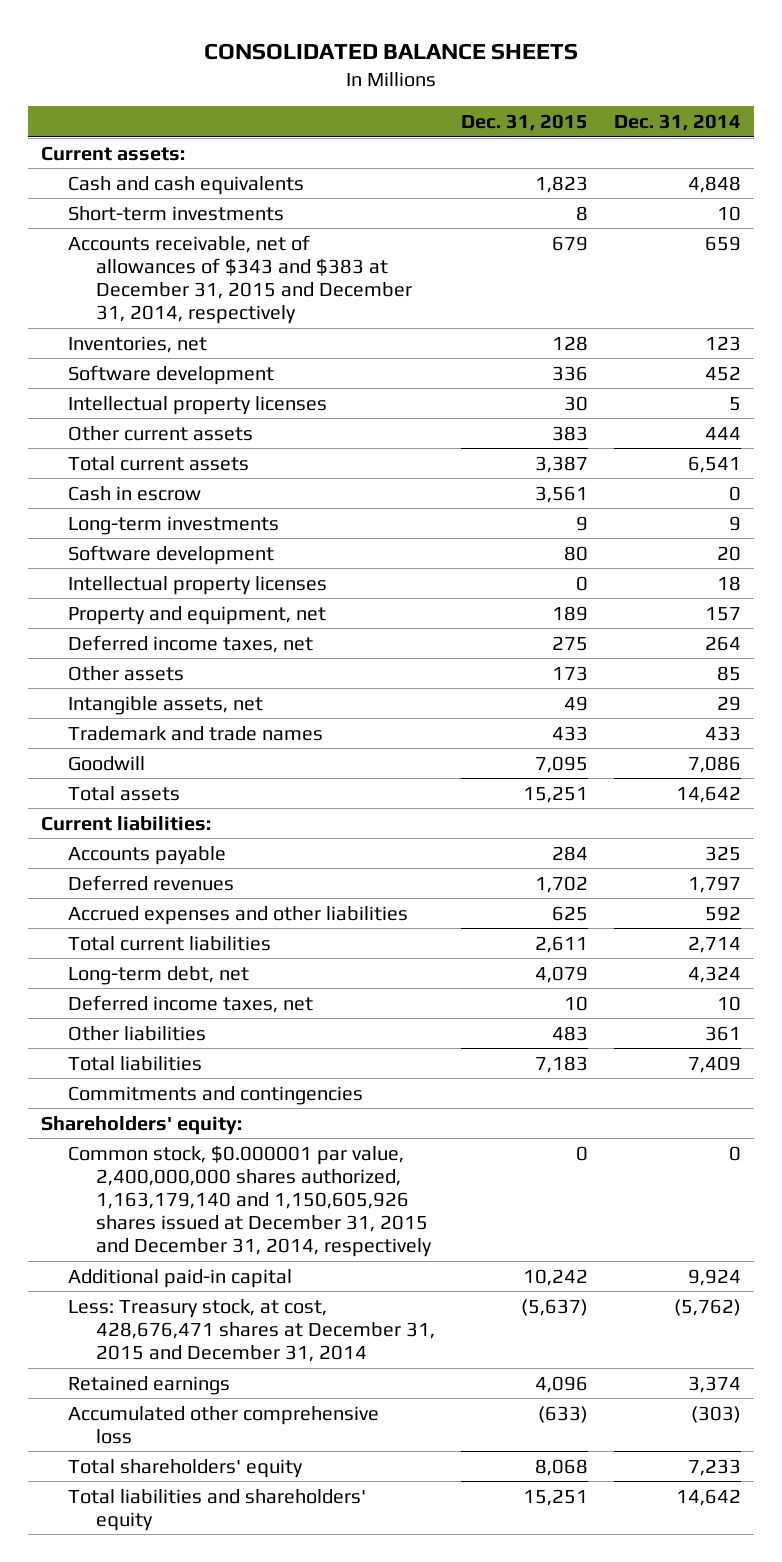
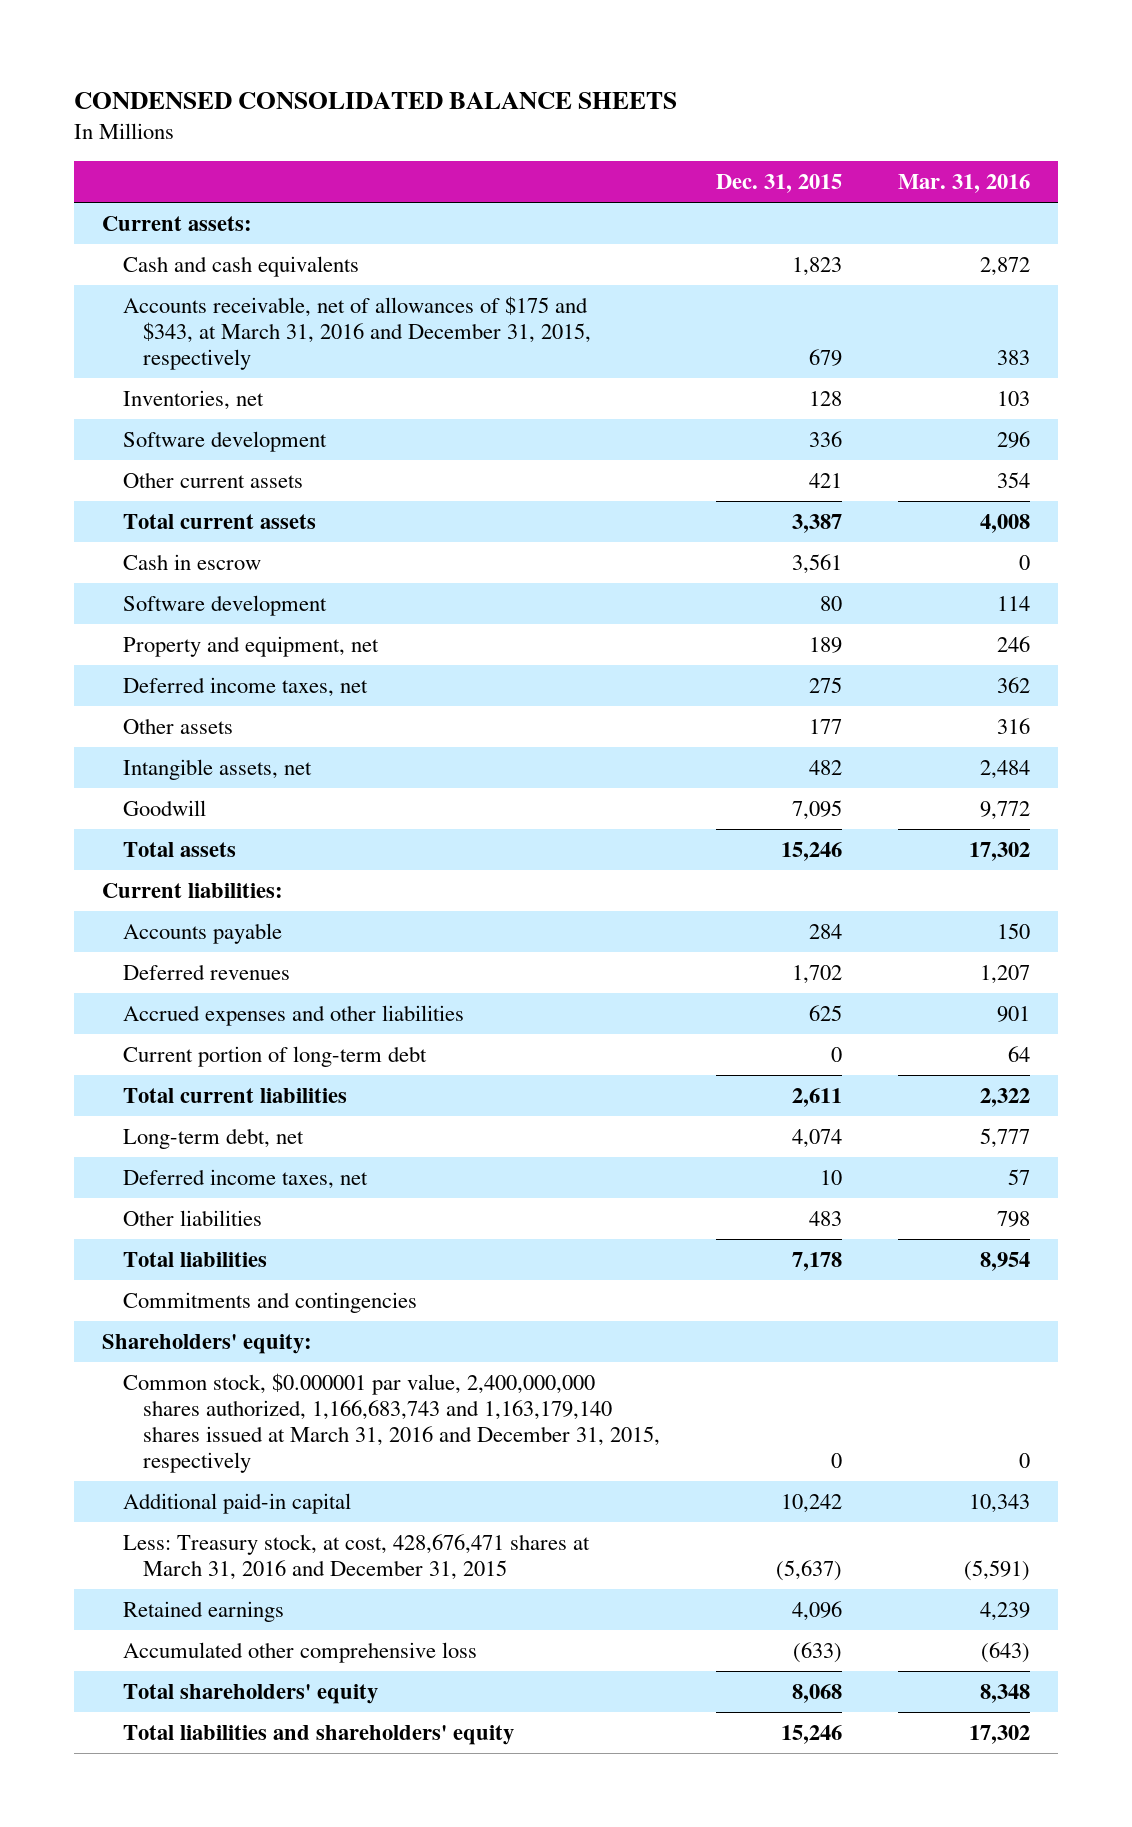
[204,43,579,61] CONSOLIDATED BALANCE SHEETS -> [74,91,678,109] CONDENSED CONSOLIDATED BALANCE SHEETS
[614,113,742,131] Dec. 31, 2014 -> none
none -> [897,174,1030,194] Mar. 31, 2016
[68,205,285,221] Short-term investments -> none
[68,234,412,324] Accounts receivable, net of allowances of $343 and $383 at December 31, 2015 and December 31, 2014, respectively -> [122,295,591,370] Accounts receivable, net of allowances of $175 and $343, at March 31, 2016 and December 31, 2015, respectively
[68,395,328,415] Intellectual property licenses -> none
[551,425,588,441] 383 -> [808,472,842,488] 421
[68,515,280,535] Long-term investments -> none
[68,575,328,595] Intellectual property licenses -> none
[68,725,324,741] Trademark and trade names -> none
[551,665,588,681] 173 -> [808,718,842,734] 177
[563,695,588,711] 49 -> [808,759,842,775] 482
[522,785,588,803] 15,251 -> [780,841,842,861] 15,246
none -> [122,1045,427,1067] Current portion of long-term debt
[534,965,588,983] 4,079 -> [791,1128,842,1148] 4,074
[534,1055,588,1073] 7,183 -> [791,1251,842,1271] 7,178
[68,1144,432,1257] Common stock, $0.000001 par value, 2,400,000,000 shares authorized, 1,163,179,140 and 1,150,605,926 shares issued at December 31, 2015 and December 31, 2014, respectively -> [122,1372,660,1473] Common stock, $0.000001 par value, 2,400,000,000 shares authorized, 1,166,683,743 and 1,163,179,140 shares issued at March 31, 2016 and December 31, 2015, respectively
[68,1298,435,1362] Less: Treasury stock, at cost, 428,676,471 shares at December 31, 2015 and December 31, 2014 -> [122,1533,590,1580] Less: Treasury stock, at cost, 428,676,471 shares at March 31, 2016 and December 31, 2015
[522,1488,588,1506] 15,251 -> [780,1724,842,1744] 15,246

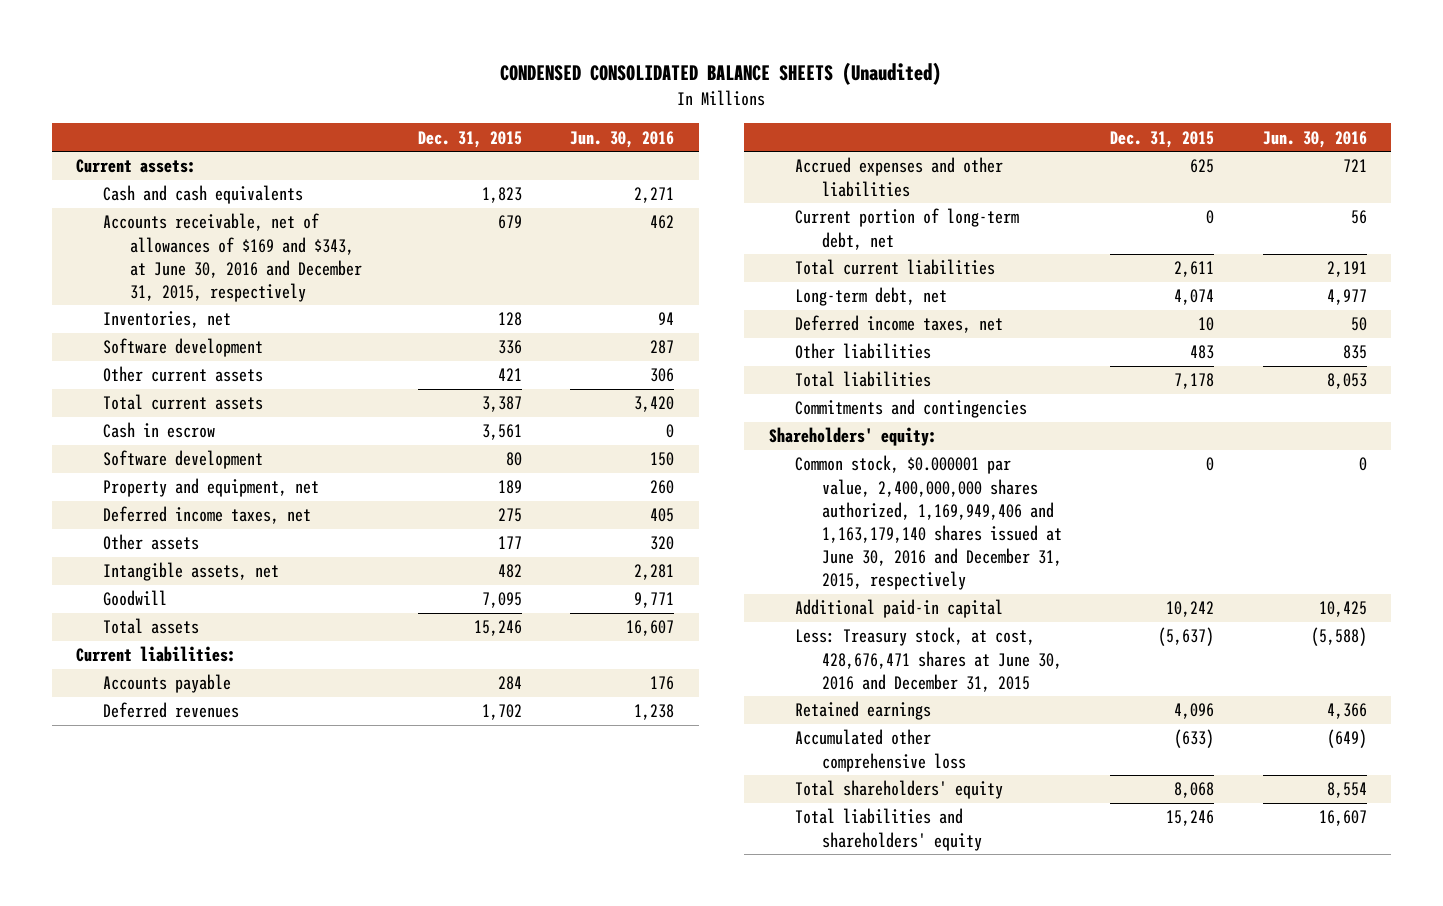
[74,91,678,109] CONDENSED CONSOLIDATED BALANCE SHEETS -> [500,62,942,86] CONDENSED CONSOLIDATED BALANCE SHEETS (Unaudited)
[897,174,1030,194] Mar. 31, 2016 -> none
none -> [570,130,675,148] Jun. 30, 2016
[122,295,591,370] Accounts receivable, net of allowances of $175 and $343, at March 31, 2016 and December 31, 2015, respectively -> [102,213,362,302] Accounts receivable, net of allowances of $169 and $343, at June 30, 2016 and December 31, 2015, respectively
[122,1045,427,1067] Current portion of long-term debt -> [795,208,1020,250] Current portion of long-term debt, net
[122,1372,660,1473] Common stock, $0.000001 par value, 2,400,000,000 shares authorized, 1,166,683,743 and 1,163,179,140 shares issued at March 31, 2016 and December 31, 2015, respectively -> [795,455,1062,591] Common stock, $0.000001 par value, 2,400,000,000 shares authorized, 1,169,949,406 and 1,163,179,140 shares issued at June 30, 2016 and December 31, 2015, respectively
[122,1533,590,1580] Less: Treasury stock, at cost, 428,676,471 shares at March 31, 2016 and December 31, 2015 -> [795,627,1062,692] Less: Treasury stock, at cost, 428,676,471 shares at June 30, 2016 and December 31, 2015

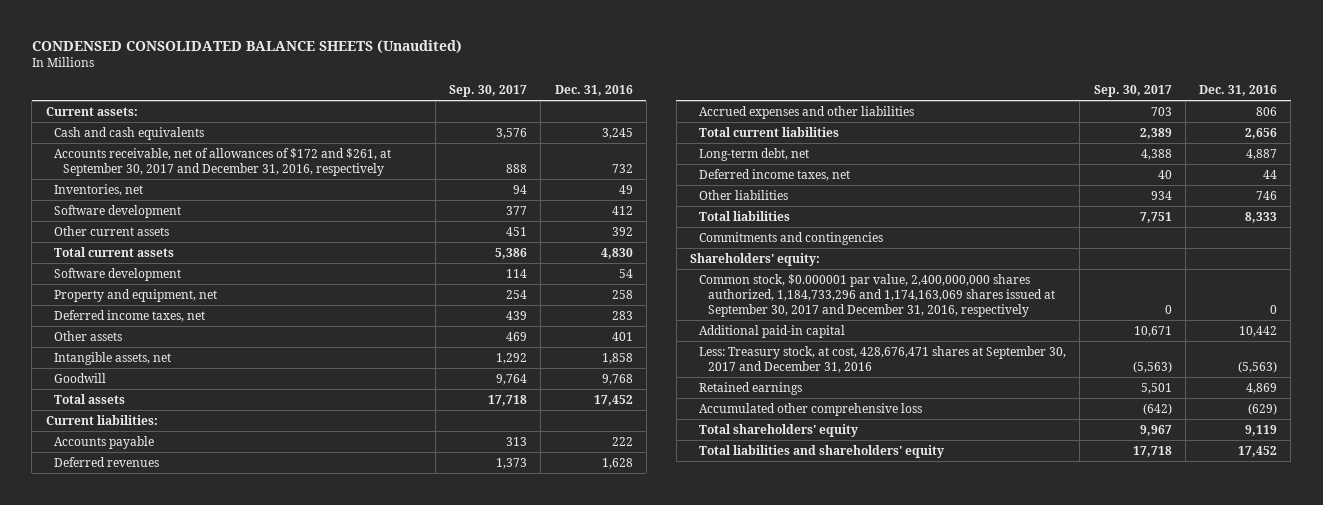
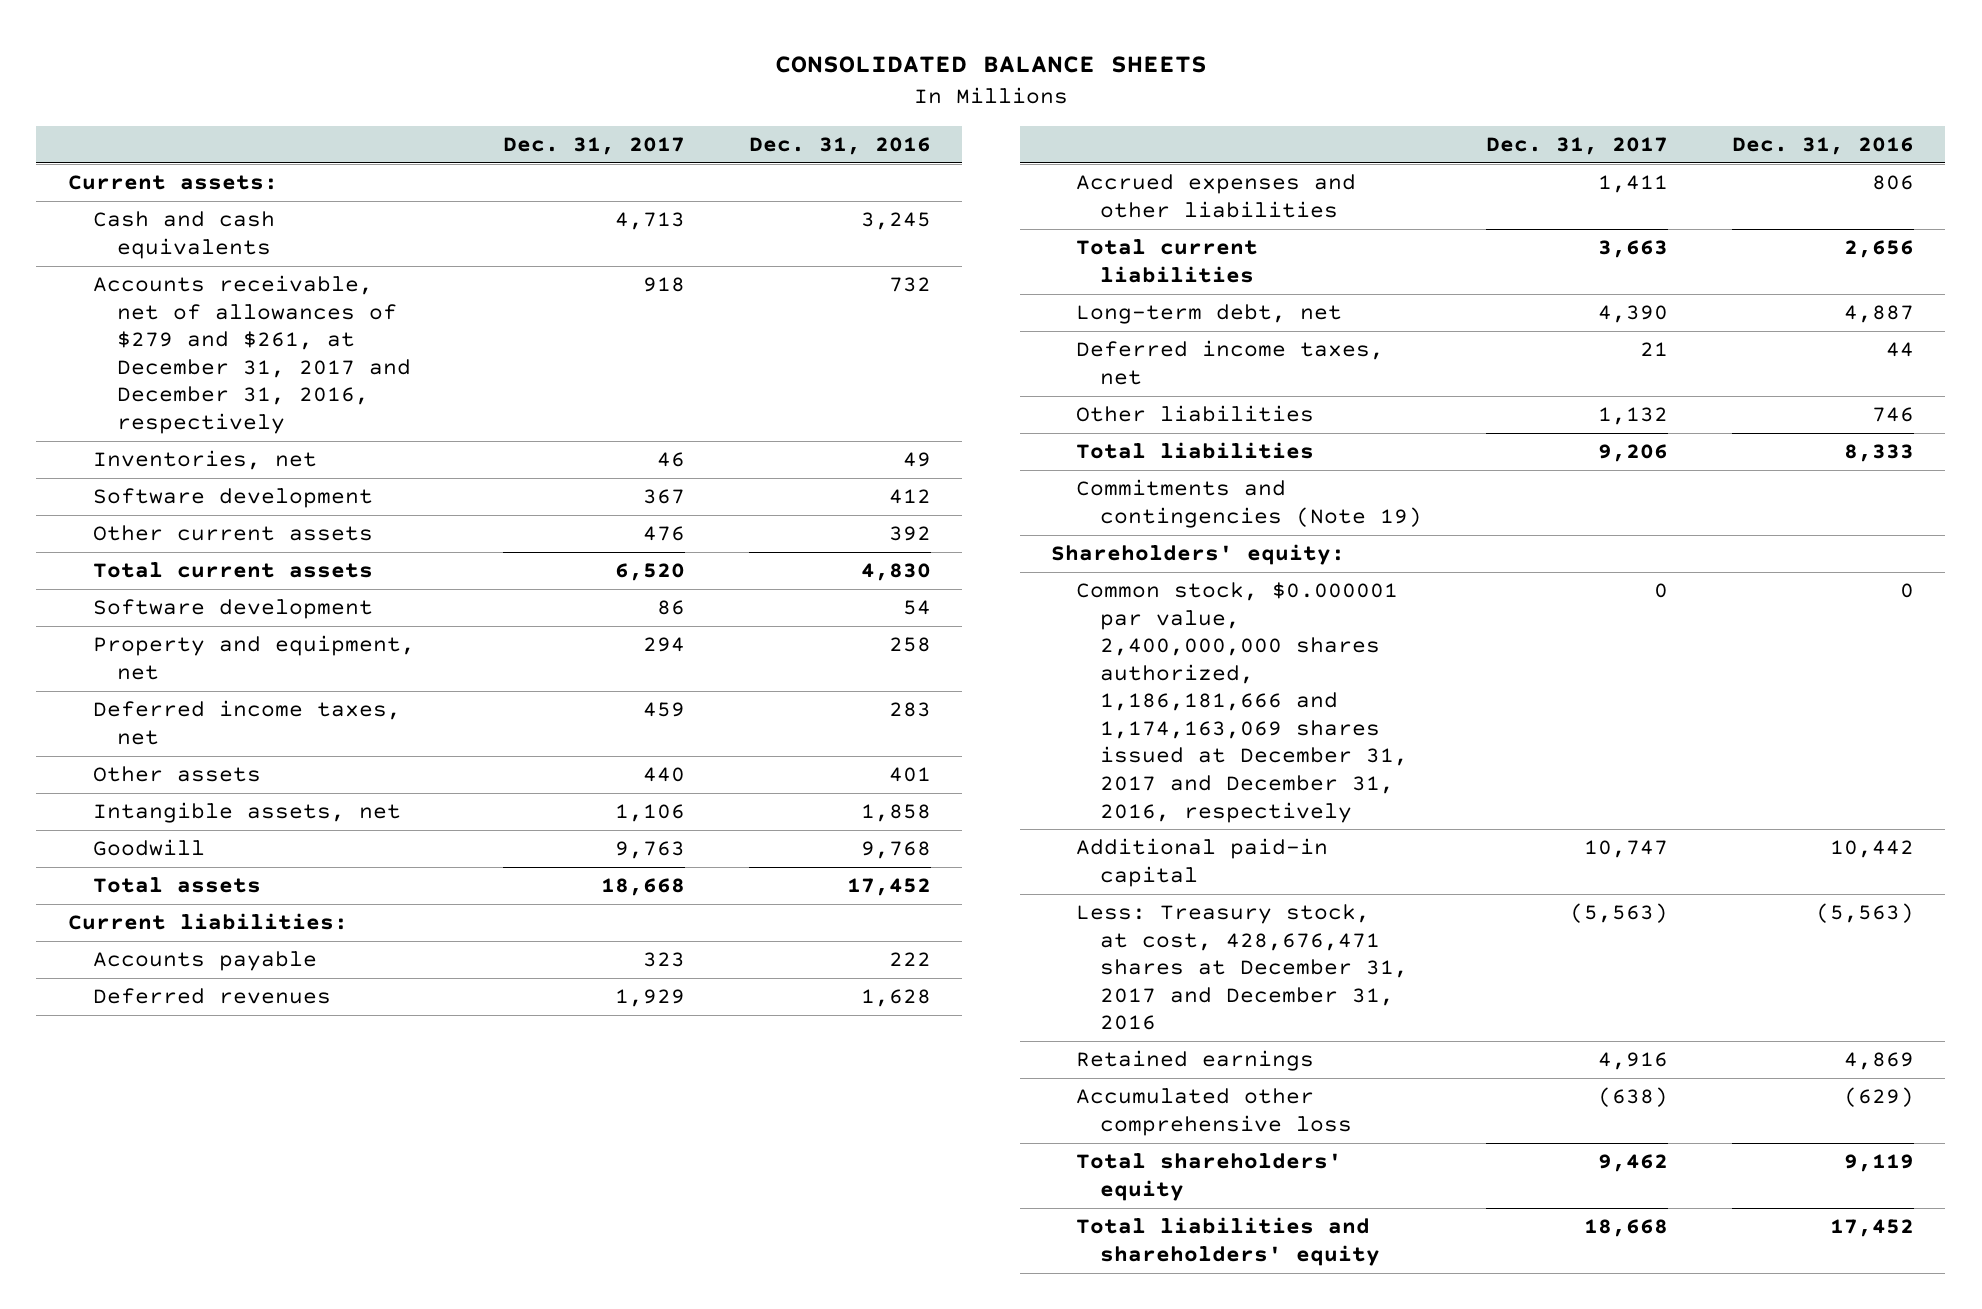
[31,39,462,53] CONDENSED CONSOLIDATED BALANCE SHEETS (Unaudited) -> [774,56,1207,74] CONSOLIDATED BALANCE SHEETS
[449,85,528,98] Sep. 30, 2017 -> none
none -> [502,137,685,156] Dec. 31, 2017
[54,147,392,176] Accounts receivable, net of allowances of $172 and $261, at September 30, 2017 and December 31, 2016, respectively -> [92,275,412,434] Accounts receivable, net of allowances of $279 and $261, at December 31, 2017 and December 31, 2016, respectively
[699,231,884,245] Commitments and contingencies -> [1075,479,1423,528] Commitments and contingencies (Note 19)
[699,273,1055,317] Common stock, $0.000001 par value, 2,400,000,000 shares authorized, 1,184,733,296 and 1,174,163,069 shares issued at September 30, 2017 and December 31, 2016, respectively -> [1075,582,1409,823] Common stock, $0.000001 par value, 2,400,000,000 shares authorized, 1,186,181,666 and 1,174,163,069 shares issued at December 31, 2017 and December 31, 2016, respectively
[699,345,1067,373] Less: Treasury stock, at cost, 428,676,471 shares at September 30, 2017 and December 31, 2016 -> [1075,904,1409,1031] Less: Treasury stock, at cost, 428,676,471 shares at December 31, 2017 and December 31, 2016

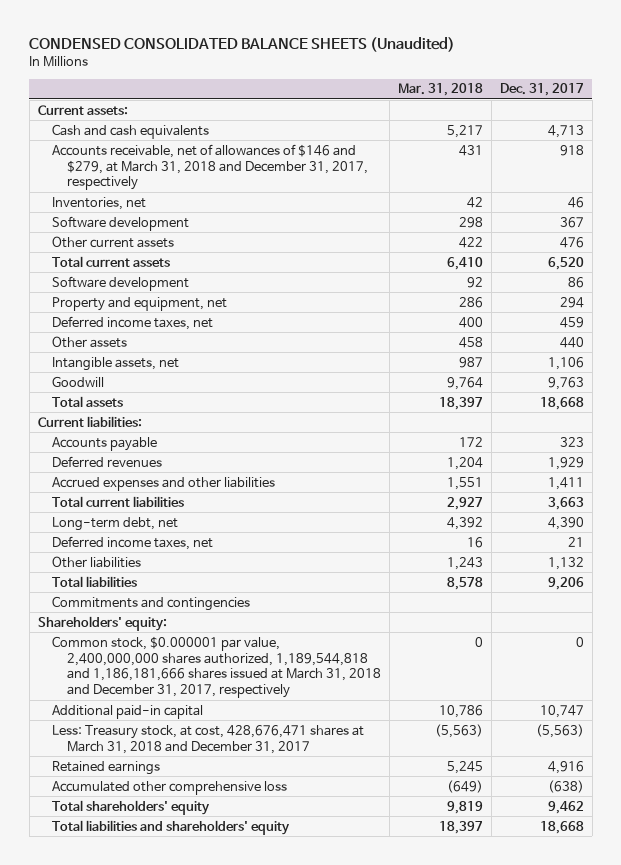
[774,56,1207,74] CONSOLIDATED BALANCE SHEETS -> [29,36,456,52] CONDENSED CONSOLIDATED BALANCE SHEETS (Unaudited)
[748,137,931,156] Dec. 31, 2016 -> none
none -> [397,83,483,97] Mar. 31, 2018
[92,275,412,434] Accounts receivable, net of allowances of $279 and $261, at December 31, 2017 and December 31, 2016, respectively -> [52,143,368,191] Accounts receivable, net of allowances of $146 and $279, at March 31, 2018 and December 31, 2017, respectively
[1075,479,1423,528] Commitments and contingencies (Note 19) -> [52,595,251,611] Commitments and contingencies
[1075,582,1409,823] Common stock, $0.000001 par value, 2,400,000,000 shares authorized, 1,186,181,666 and 1,174,163,069 shares issued at December 31, 2017 and December 31, 2016, respectively -> [52,635,381,699] Common stock, $0.000001 par value, 2,400,000,000 shares authorized, 1,189,544,818 and 1,186,181,666 shares issued at March 31, 2018 and December 31, 2017, respectively
[1075,904,1409,1031] Less: Treasury stock, at cost, 428,676,471 shares at December 31, 2017 and December 31, 2016 -> [52,724,365,754] Less: Treasury stock, at cost, 428,676,471 shares at March 31, 2018 and December 31, 2017

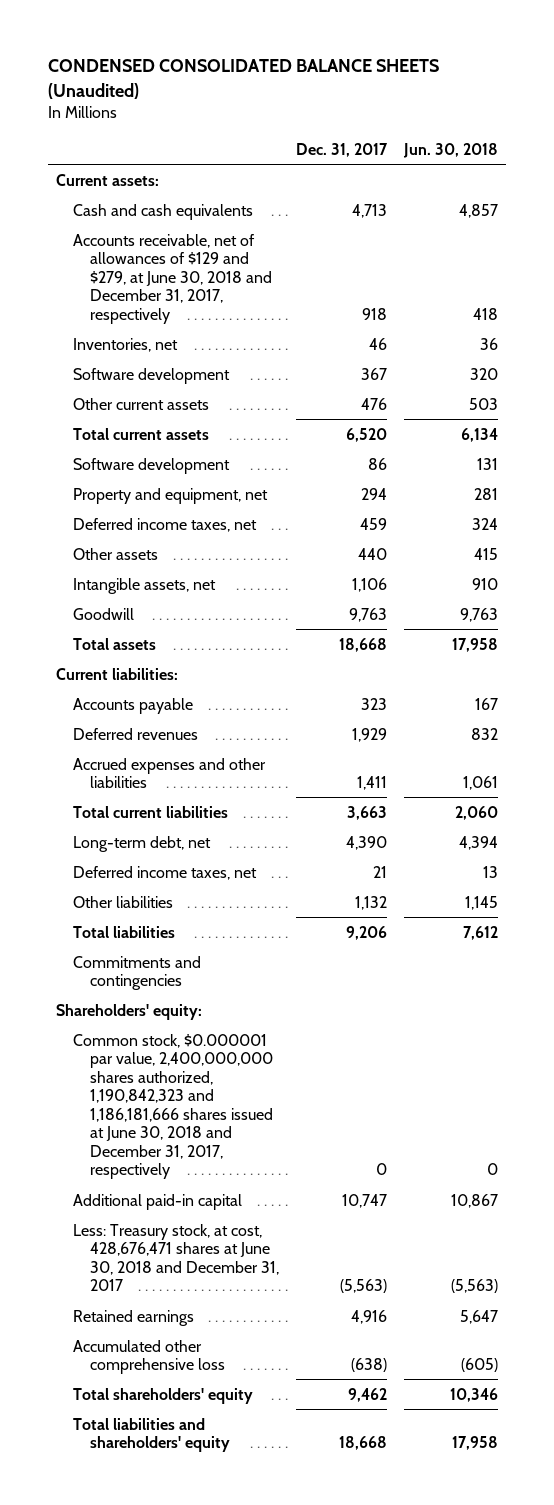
[397,83,483,97] Mar. 31, 2018 -> none
none -> [402,142,498,158] Jun. 30, 2018
[52,143,368,191] Accounts receivable, net of allowances of $146 and $279, at March 31, 2018 and December 31, 2017, respectively -> [73,233,273,324] Accounts receivable, net of allowances of $129 and $279, at June 30, 2018 and December 31, 2017, respectively
[52,635,381,699] Common stock, $0.000001 par value, 2,400,000,000 shares authorized, 1,189,544,818 and 1,186,181,666 shares issued at March 31, 2018 and December 31, 2017, respectively -> [73,1033,274,1180] Common stock, $0.000001 par value, 2,400,000,000 shares authorized, 1,190,842,323 and 1,186,181,666 shares issued at June 30, 2018 and December 31, 2017, respectively
[52,724,365,754] Less: Treasury stock, at cost, 428,676,471 shares at March 31, 2018 and December 31, 2017 -> [73,1223,280,1292] Less: Treasury stock, at cost, 428,676,471 shares at June 30, 2018 and December 31, 2017

